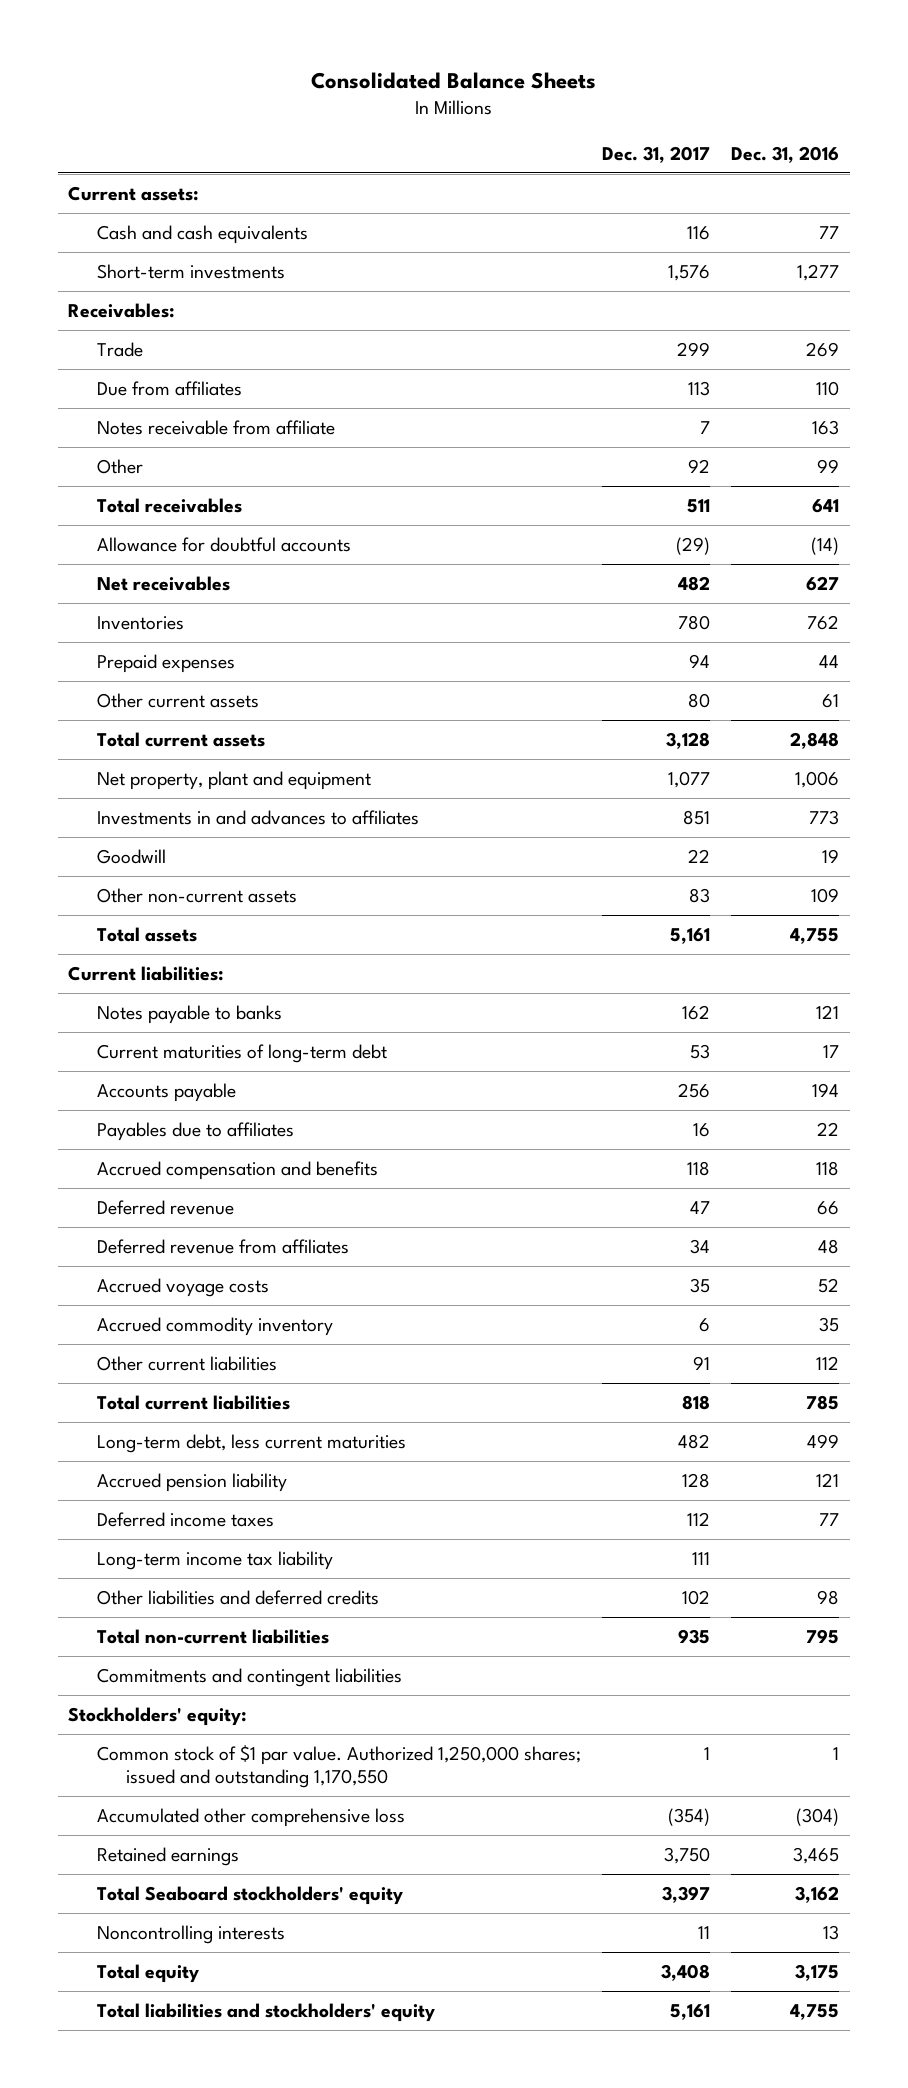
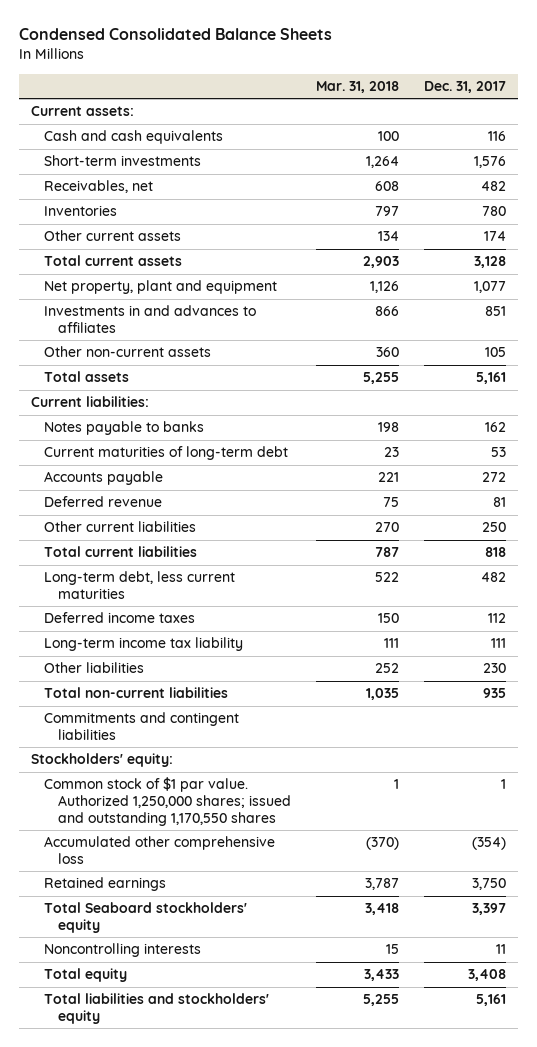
[310,72,596,90] Consolidated Balance Sheets -> [18,28,332,41] Condensed Consolidated Balance Sheets
[731,145,840,163] Dec. 31, 2016 -> none
none -> [315,80,399,93] Mar. 31, 2018
[68,302,176,318] Receivables: -> none
[97,341,144,357] Trade -> none
[97,380,243,396] Due from affiliates -> none
[97,419,336,435] Notes receivable from affiliate -> none
[97,458,144,474] Other -> none
[97,497,243,513] Total receivables -> none
[97,536,352,552] Allowance for doubtful accounts -> none
[97,575,231,591] Net receivables -> [44,180,154,194] Receivables, net
[97,653,236,673] Prepaid expenses -> none
[688,692,711,708] 80 -> [483,231,506,242] 174
[97,848,167,864] Goodwill -> none
[689,887,711,903] 83 -> [484,347,506,358] 105
[97,1121,295,1141] Payables due to affiliates -> none
[97,1160,379,1180] Accrued compensation and benefits -> none
[97,1238,350,1254] Deferred revenue from affiliates -> none
[97,1277,270,1297] Accrued voyage costs -> none
[97,1316,334,1336] Accrued commodity inventory -> none
[678,1082,711,1098] 256 -> [481,472,506,483] 272
[690,1200,711,1214] 47 -> [492,497,506,508] 81
[693,1355,711,1370] 91 -> [481,522,506,533] 250
[97,1472,288,1492] Accrued pension liability -> none
[97,1589,380,1605] Other liabilities and deferred credits -> [44,662,145,674] Other liabilities
[682,1589,711,1605] 102 -> [482,663,506,674] 230
[97,1744,582,1788] Common stock of $1 par value. Authorized 1,250,000 shares; issued and outstanding 1,170,550 -> [44,777,291,826] Common stock of $1 par value. Authorized 1,250,000 shares; issued and outstanding 1,170,550 shares

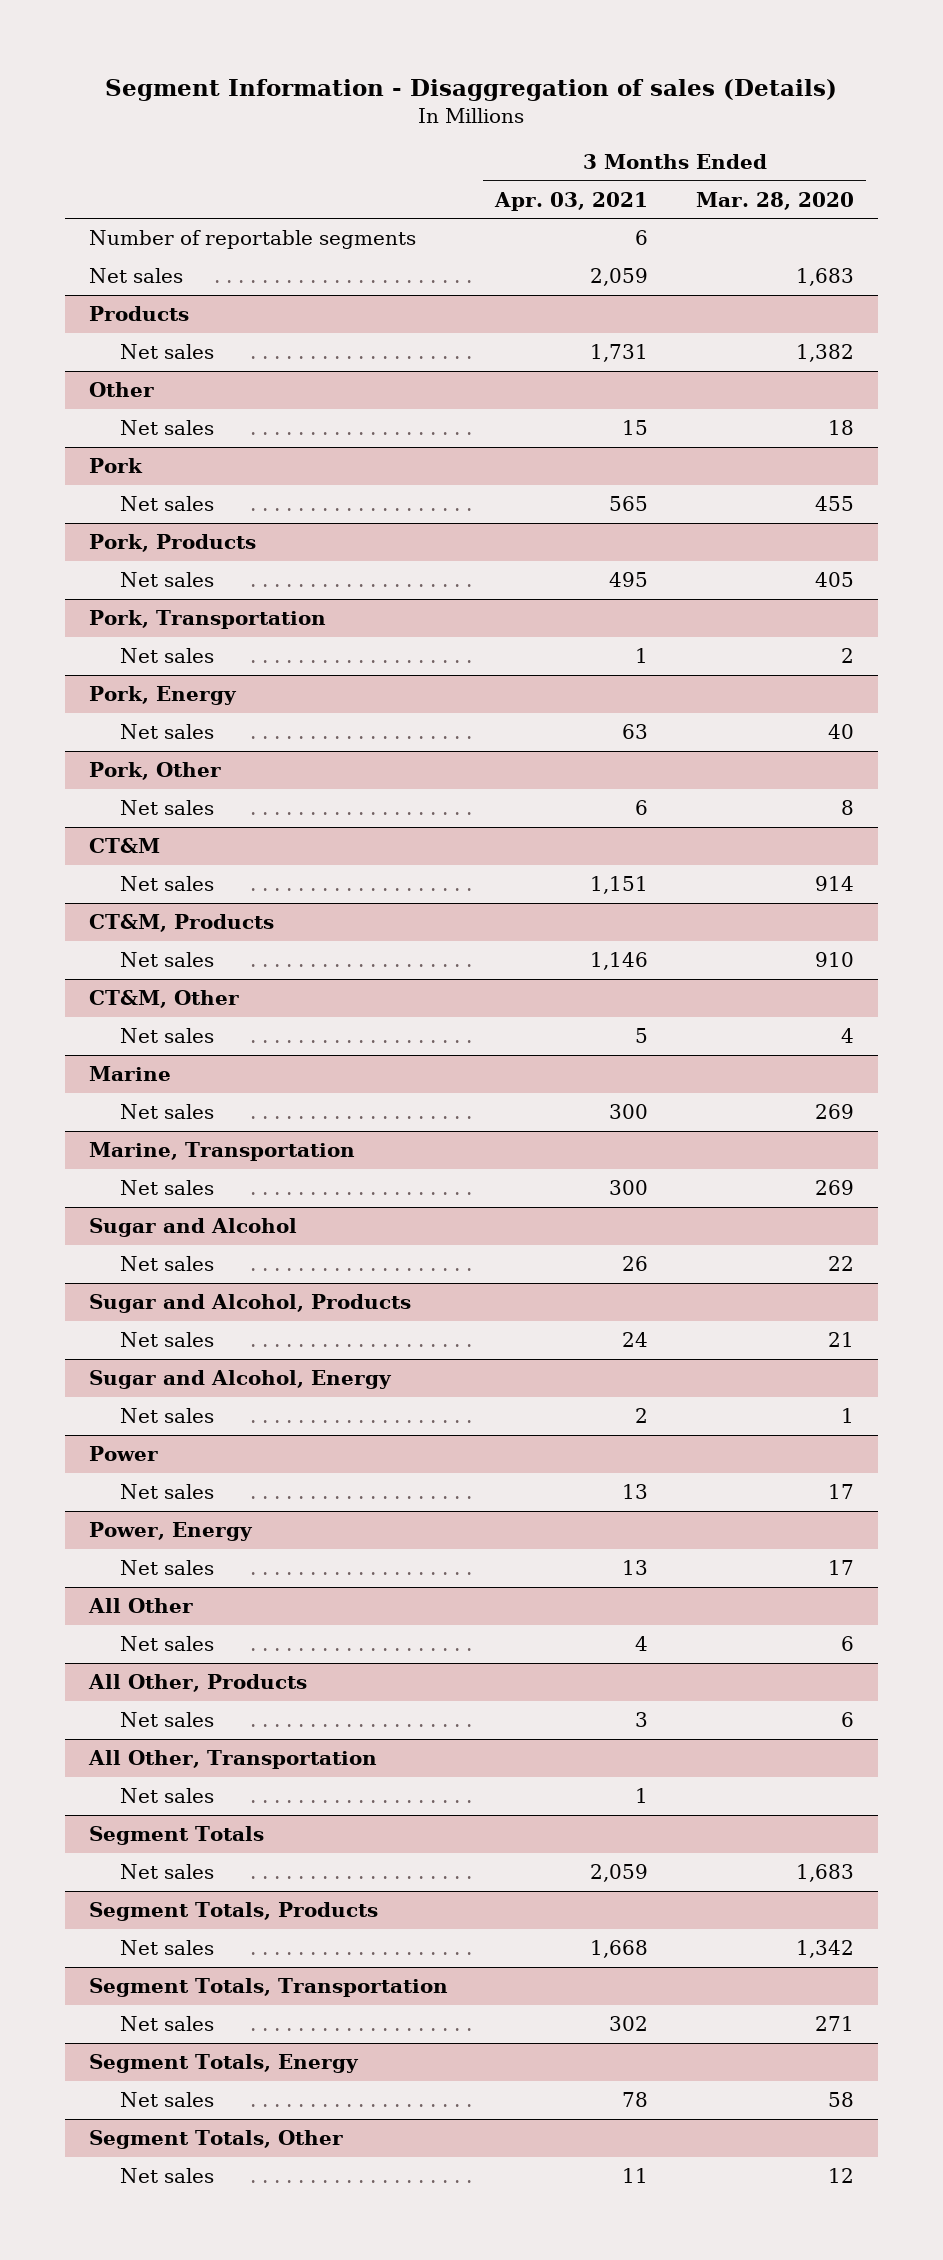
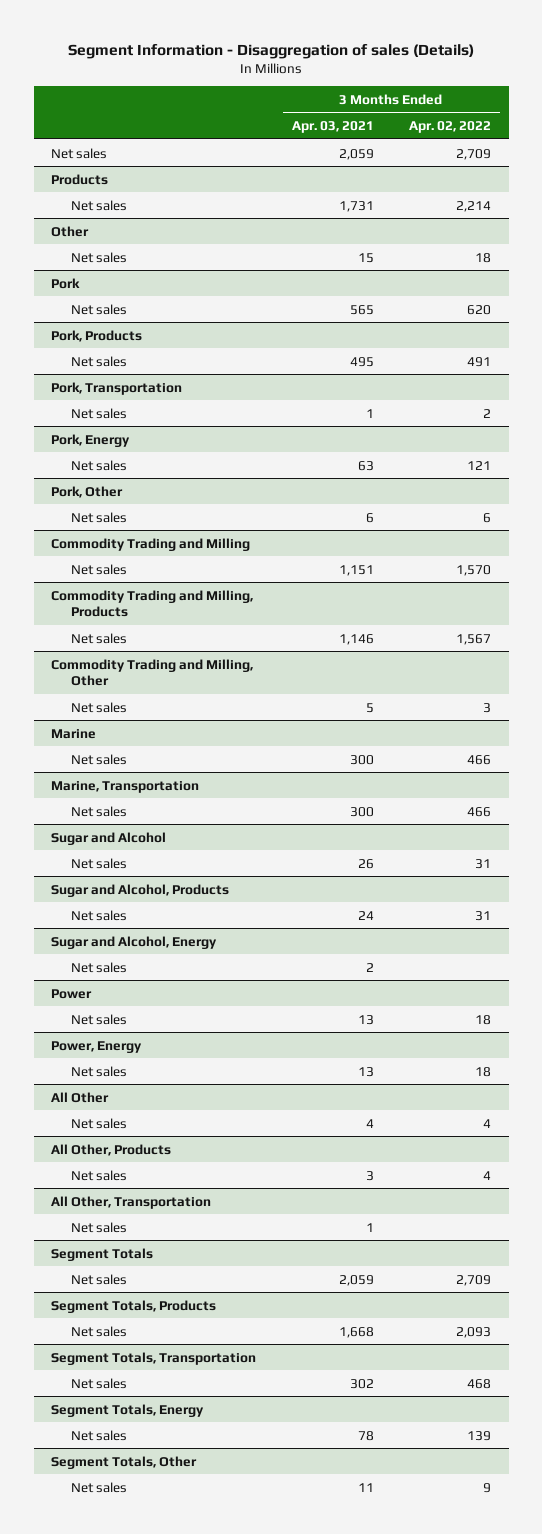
[695,191,854,210] Mar. 28, 2020 -> none
none -> [409,121,492,134] Apr. 02, 2022
[88,230,416,250] Number of reportable segments -> none
[88,838,160,854] CT&M -> [51,537,251,551] Commodity Trading and Milling
[88,914,274,933] CT&M, Products -> none
none -> [51,589,254,618] Commodity Trading and Milling, Products
[88,990,239,1009] CT&M, Other -> none
none -> [51,658,254,687] Commodity Trading and Milling, Other

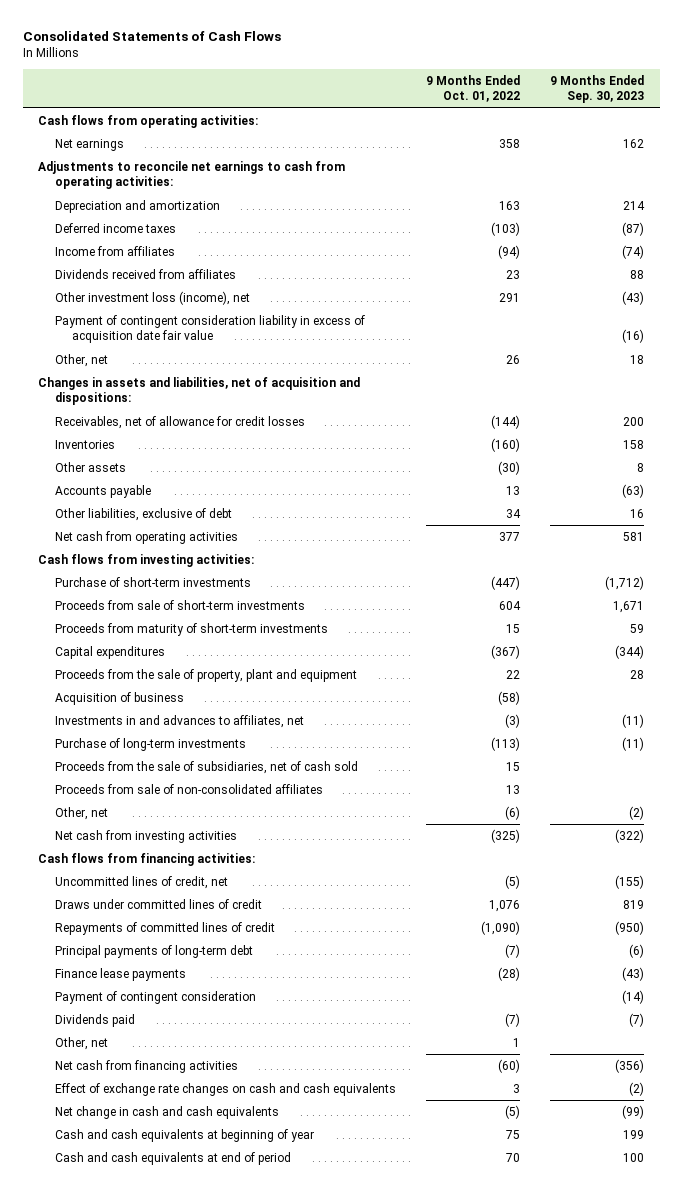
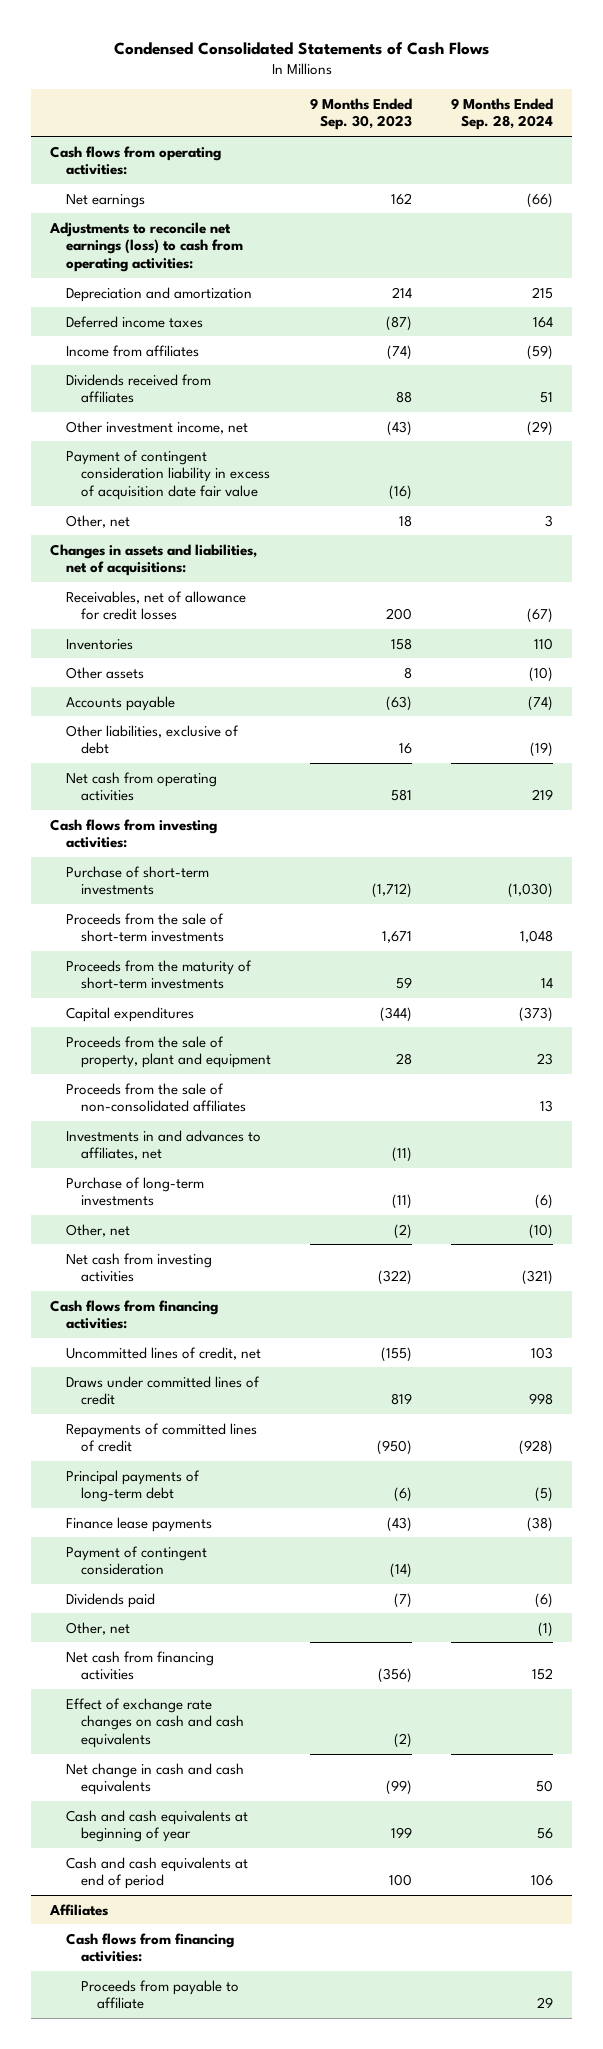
[22,31,281,42] Consolidated Statements of Cash Flows -> [113,41,489,55] Condensed Consolidated Statements of Cash Flows
[426,74,521,103] 9 Months Ended Oct. 01, 2022 -> none
none -> [450,97,553,131] 9 Months Ended Sep. 28, 2024
[37,160,345,190] Adjustments to reconcile net earnings to cash from operating activities: -> [49,221,243,272] Adjustments to reconcile net earnings (loss) to cash from operating activities:
[54,290,250,305] Other investment loss (income), net -> [65,420,248,434] Other investment income, net
[37,376,360,406] Changes in assets and liabilities, net of acquisition and dispositions: -> [50,543,258,577] Changes in assets and liabilities, net of acquisitions:
[54,599,305,610] Proceeds from sale of short-term investments -> [65,912,225,943] Proceeds from the sale of short-term investments
[54,622,328,636] Proceeds from maturity of short-term investments -> [65,959,252,990] Proceeds from the maturity of short-term investments
[54,691,184,705] Acquisition of business -> none
none -> [65,1082,247,1113] Proceeds from the sale of non-consolidated affiliates
[54,760,358,774] Proceeds from the sale of subsidiaries, net of cash sold -> none
[54,783,323,794] Proceeds from sale of non-consolidated affiliates -> none
none -> [49,1903,109,1916] Affiliates
none -> [65,1932,234,1963] Cash flows from financing activities:
none -> [81,1979,240,2010] Proceeds from payable to affiliate

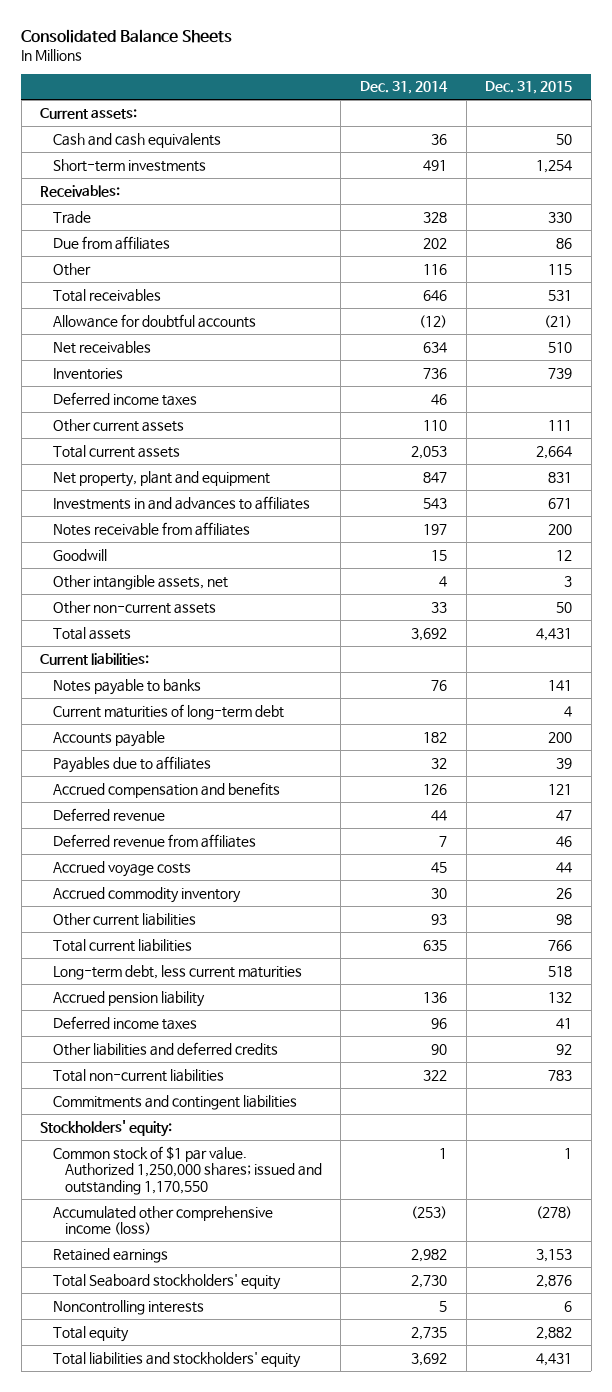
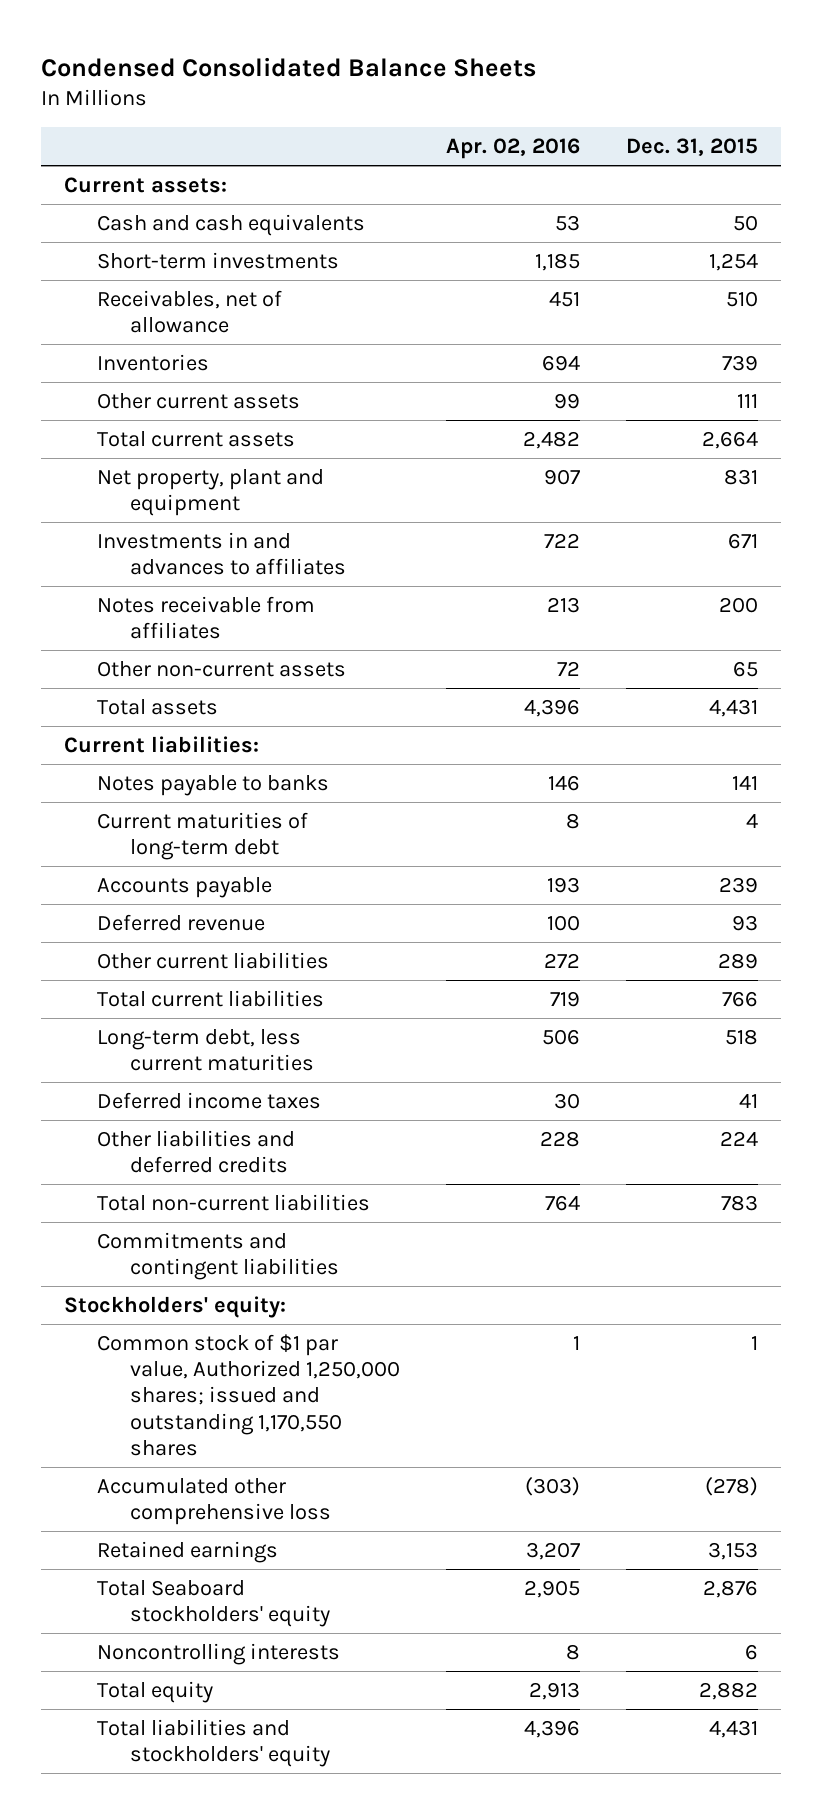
[21,29,233,44] Consolidated Balance Sheets -> [41,56,537,77] Condensed Consolidated Balance Sheets
[359,81,448,95] Dec. 31, 2014 -> none
none -> [446,138,581,160] Apr. 02, 2016
[40,184,121,197] Receivables: -> none
[52,210,91,224] Trade -> none
[52,235,170,250] Due from affiliates -> none
[52,262,91,276] Other -> none
[52,288,161,302] Total receivables -> none
[52,313,256,328] Allowance for doubtful accounts -> none
[52,340,151,354] Net receivables -> [97,289,283,334] Receivables, net of allowance
[52,391,197,406] Deferred income taxes -> none
[52,548,107,561] Goodwill -> none
[52,574,228,590] Other intangible assets, net -> none
[556,601,573,613] 50 -> [732,660,758,677] 65
[52,755,211,773] Payables due to affiliates -> none
[52,781,280,798] Accrued compensation and benefits -> none
[52,833,256,848] Deferred revenue from affiliates -> none
[52,860,191,877] Accrued voyage costs -> none
[52,886,241,903] Accrued commodity inventory -> none
[548,731,573,743] 200 -> [718,876,758,893] 239
[556,809,573,821] 47 -> [731,914,758,931] 93
[556,913,573,925] 98 -> [717,952,758,969] 289
[52,990,205,1007] Accrued pension liability -> none
[556,1043,573,1055] 92 -> [719,1130,758,1146] 224
[52,1145,322,1195] Common stock of $1 par value. Authorized 1,250,000 shares; issued and outstanding 1,170,550 -> [97,1333,401,1456] Common stock of $1 par value, Authorized 1,250,000 shares; issued and outstanding 1,170,550 shares
[52,1205,273,1236] Accumulated other comprehensive income (loss) -> [97,1477,332,1526] Accumulated other comprehensive loss

